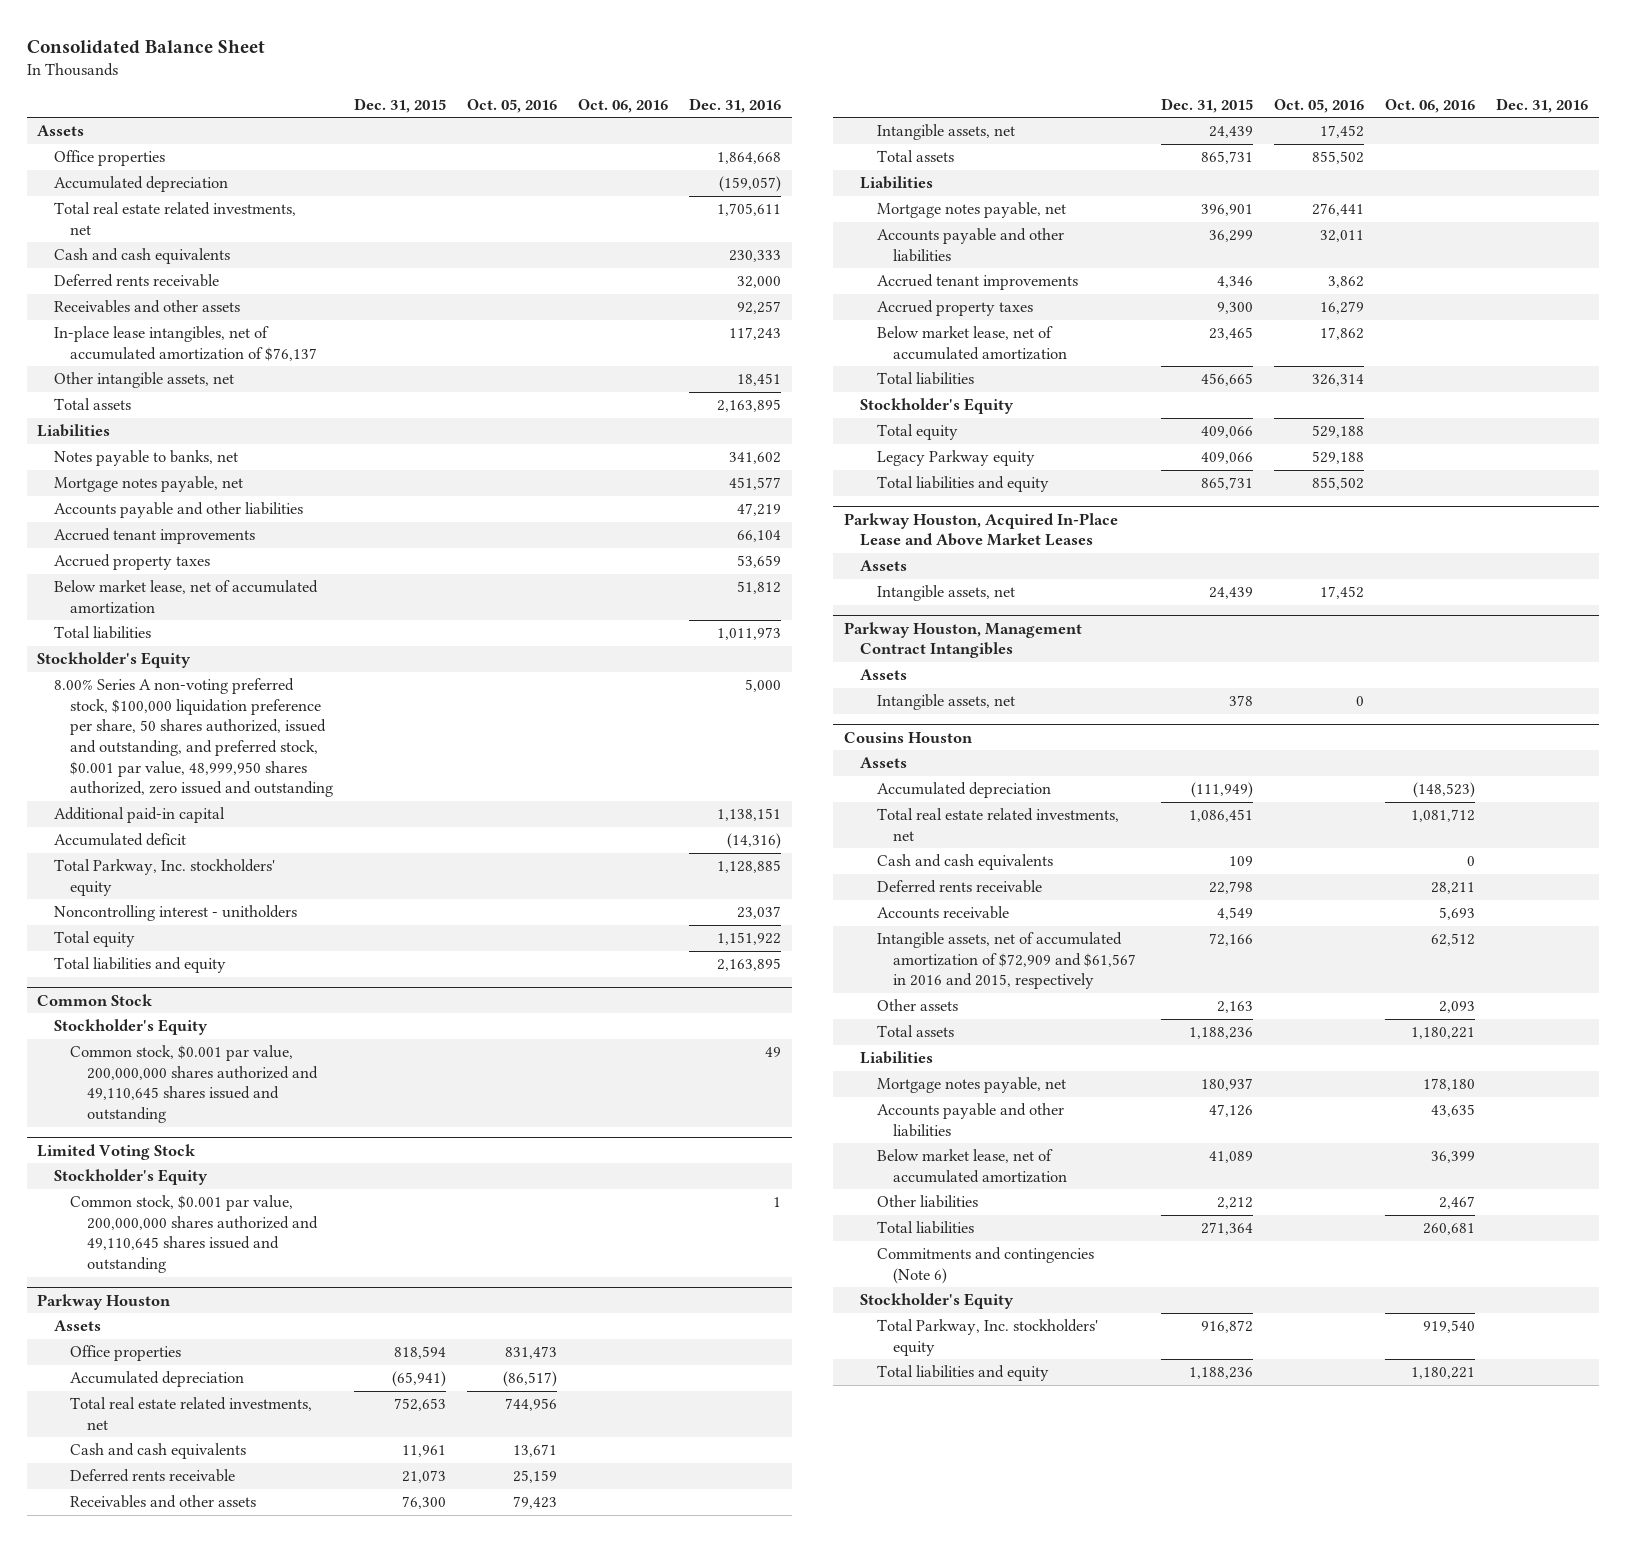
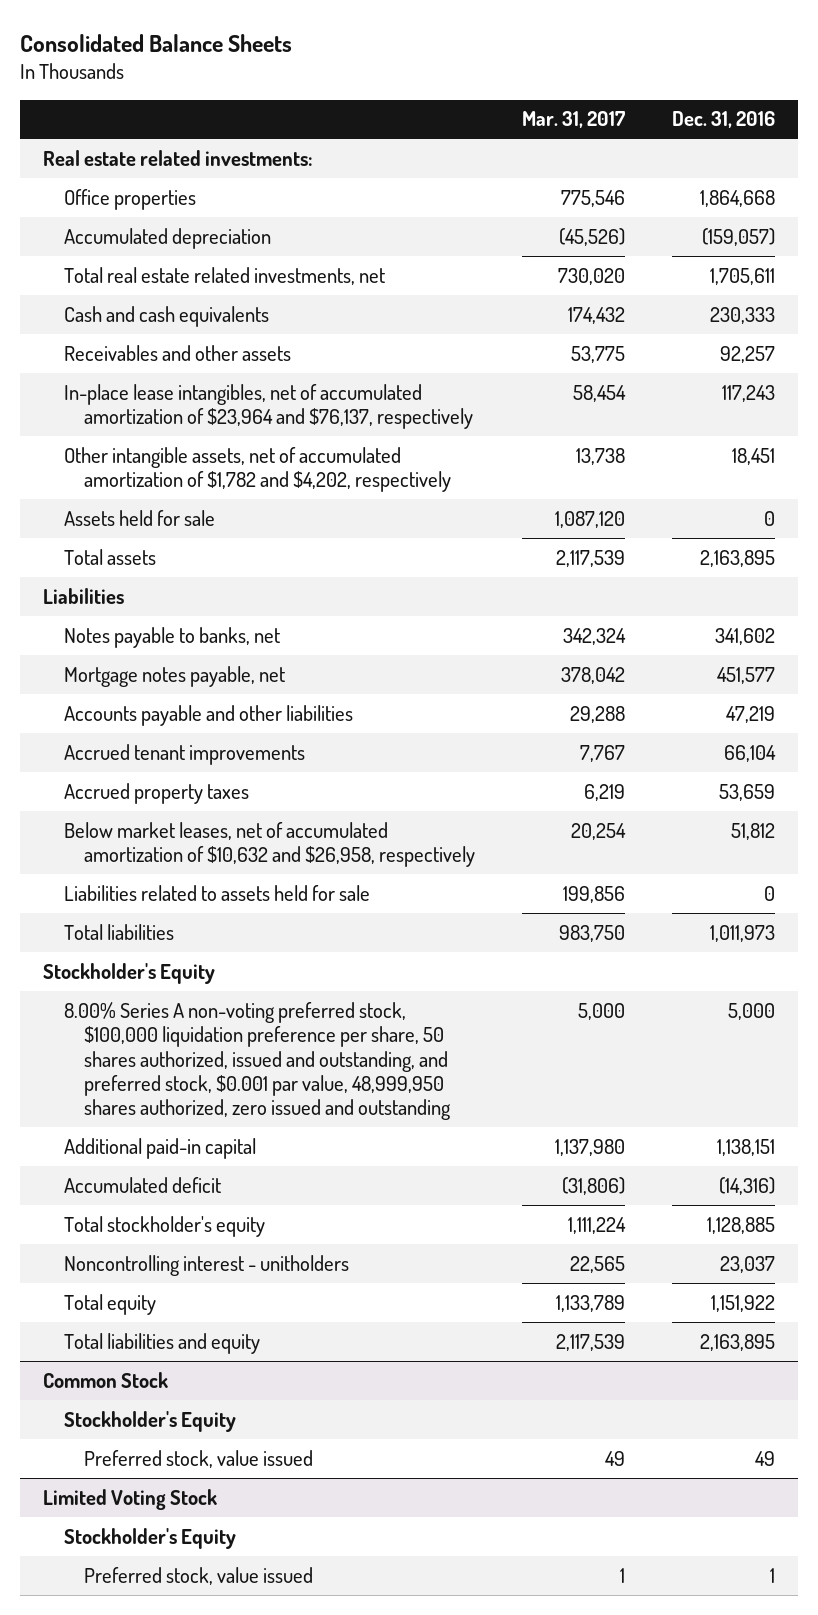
[26,39,265,54] Consolidated Balance Sheet -> [19,33,292,52] Consolidated Balance Sheets
[354,97,447,113] Dec. 31, 2015 -> none
[467,98,558,113] Oct. 05, 2016 -> none
[578,98,669,113] Oct. 06, 2016 -> none
none -> [522,111,626,129] Mar. 31, 2017
[37,125,85,137] Assets -> none
none -> [43,149,314,166] Real estate related investments:
[53,274,219,288] Deferred rents receivable -> none
[53,326,318,361] In-place lease intangibles, net of accumulated amortization of $76,137 -> [63,383,474,430] In-place lease intangibles, net of accumulated amortization of $23,964 and $76,137, respectively
[53,372,234,389] Other intangible assets, net -> [63,446,452,493] Other intangible assets, net of accumulated amortization of $1,782 and $4,202, respectively
none -> [63,509,215,526] Assets held for sale
[53,580,318,614] Below market lease, net of accumulated amortization -> [63,821,476,868] Below market leases, net of accumulated amortization of $10,632 and $26,958, respectively
none -> [63,884,370,901] Liabilities related to assets held for sale
[53,859,275,896] Total Parkway, Inc. stockholders' equity -> [63,1215,265,1237] Total stockholder's equity
[70,1045,318,1123] Common stock, $0.001 par value, 200,000,000 shares authorized and 49,110,645 shares issued and outstanding -> [84,1449,314,1468] Preferred stock, value issued
[37,1293,172,1310] Parkway Houston -> none
[53,1320,101,1332] Assets -> none
[70,1345,182,1362] Office properties -> none
[70,1371,245,1388] Accumulated depreciation -> none
[70,1397,313,1430] Total real estate related investments, net -> none
[70,1443,247,1460] Cash and cash equivalents -> none
[70,1469,236,1483] Deferred rents receivable -> none
[70,1495,257,1509] Receivables and other assets -> none
[876,124,1015,141] Intangible assets, net -> none
[876,150,954,163] Total assets -> none
[860,176,934,190] Liabilities -> none
[876,202,1066,219] Mortgage notes payable, net -> none
[876,228,1064,262] Accounts payable and other liabilities -> none
[876,274,1078,291] Accrued tenant improvements -> none
[876,300,1033,317] Accrued property taxes -> none
[876,326,1068,360] Below market lease, net of accumulated amortization -> none
[876,372,974,386] Total liabilities -> none
[860,398,1015,415] Stockholder's Equity -> none
[876,424,958,441] Total equity -> none
[876,450,1035,467] Legacy Parkway equity -> none
[876,476,1049,493] Total liabilities and equity -> none
[843,512,1118,547] Parkway Houston, Acquired In-Place Lease and Above Market Leases -> none
[860,560,908,572] Assets -> none
[876,585,1015,602] Intangible assets, net -> none
[843,621,1082,659] Parkway Houston, Management Contract Intangibles -> none
[860,669,908,681] Assets -> none
[876,694,1015,711] Intangible assets, net -> none
[843,731,973,743] Cousins Houston -> none
[860,757,908,769] Assets -> none
[876,782,1051,799] Accumulated depreciation -> none
[876,808,1119,841] Total real estate related investments, net -> none
[876,854,1053,871] Cash and cash equivalents -> none
[876,880,1042,894] Deferred rents receivable -> none
[876,906,1009,920] Accounts receivable -> none
[876,932,1137,990] Intangible assets, net of accumulated amortization of $72,909 and $61,567 in 2016 and 2015, respectively -> none
[876,999,958,1012] Other assets -> none
[876,1025,954,1038] Total assets -> none
[860,1051,934,1065] Liabilities -> none
[876,1077,1066,1094] Mortgage notes payable, net -> none
[876,1103,1064,1137] Accounts payable and other liabilities -> none
[876,1149,1068,1183] Below market lease, net of accumulated amortization -> none
[876,1195,978,1209] Other liabilities -> none
[876,1221,974,1235] Total liabilities -> none
[876,1247,1094,1284] Commitments and contingencies (Note 6) -> none
[860,1293,1015,1310] Stockholder's Equity -> none
[876,1319,1098,1356] Total Parkway, Inc. stockholders' equity -> none
[876,1365,1049,1382] Total liabilities and equity -> none
[70,1195,318,1273] Common stock, $0.001 par value, 200,000,000 shares authorized and 49,110,645 shares issued and outstanding -> [84,1566,314,1585] Preferred stock, value issued

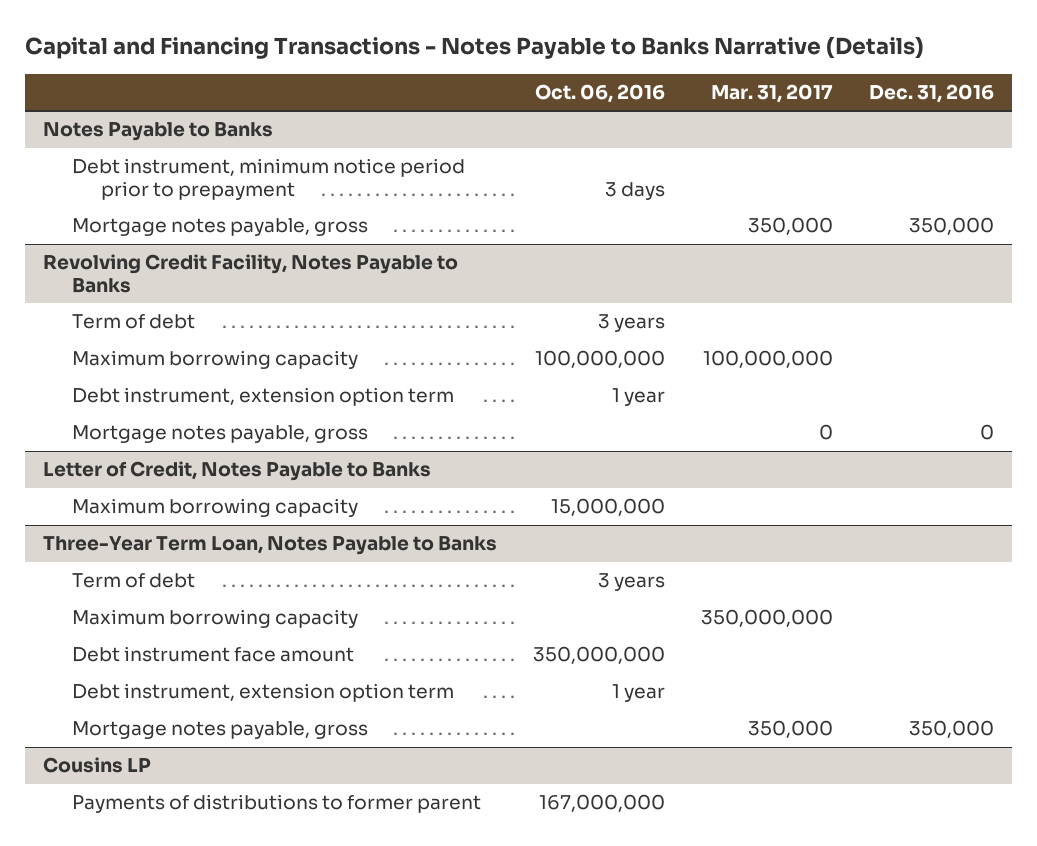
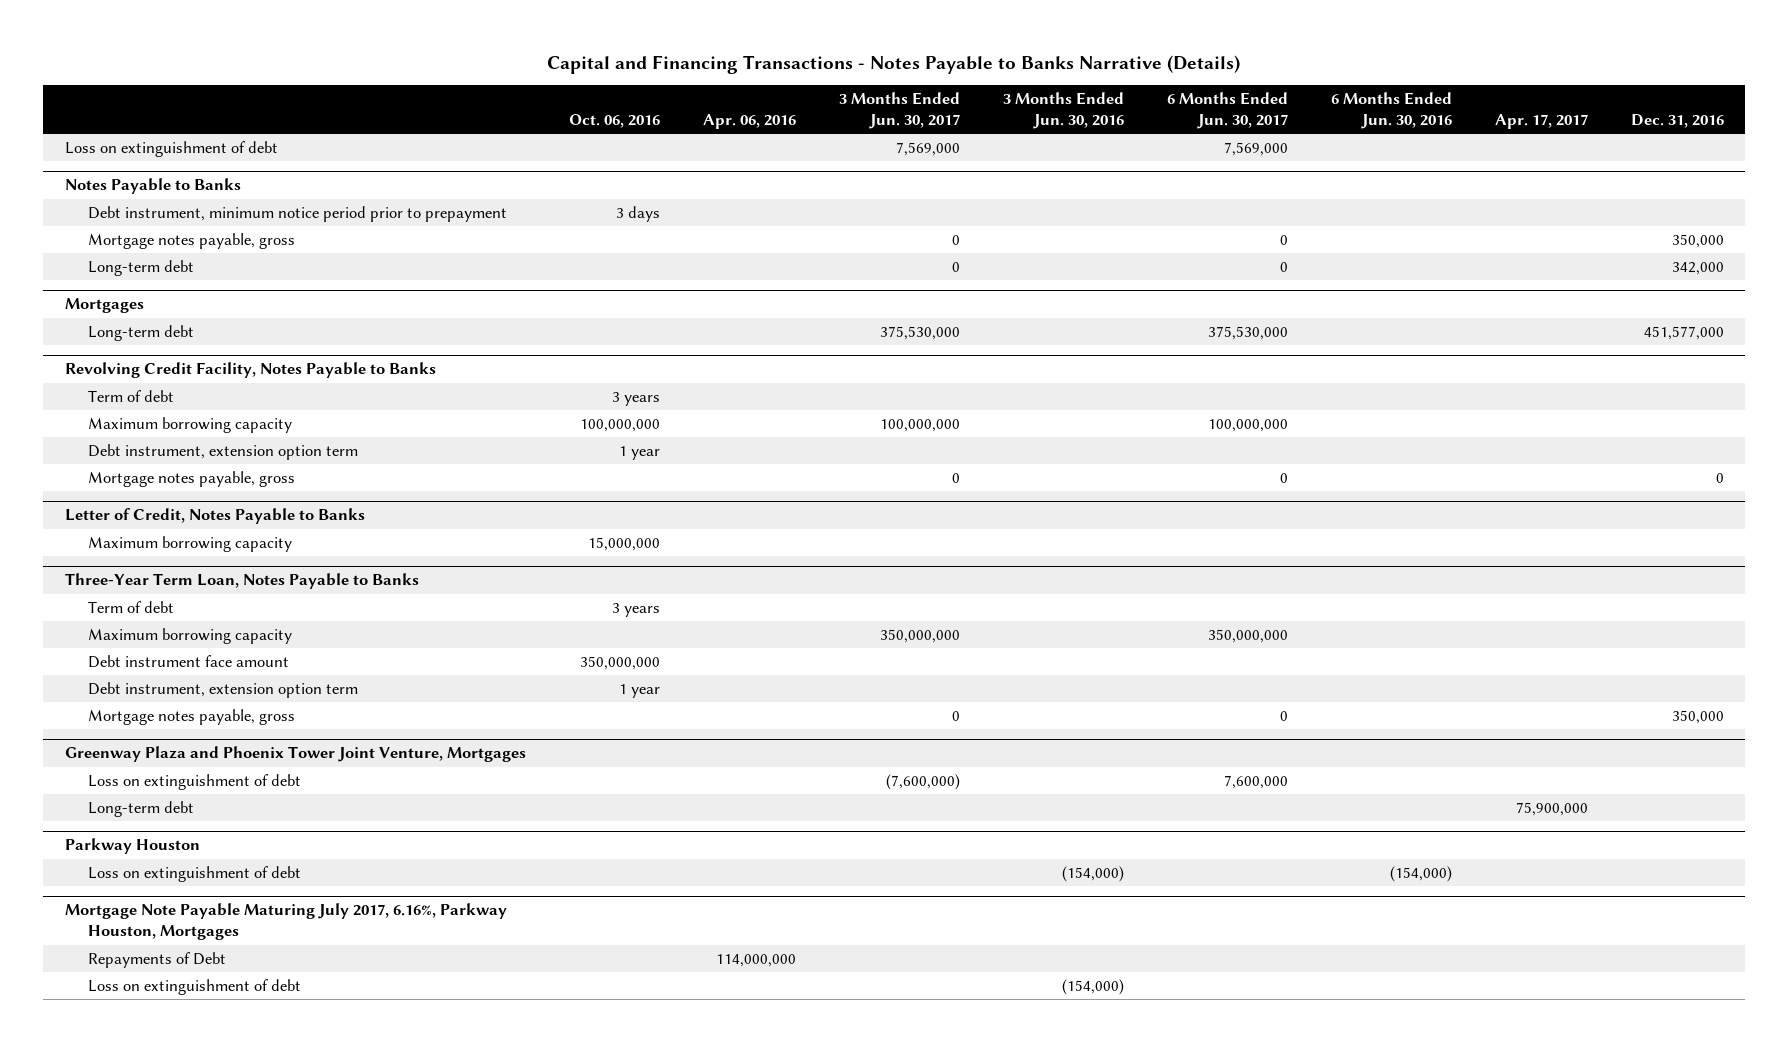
[711,83,834,103] Mar. 31, 2017 -> none
none -> [702,114,796,130] Apr. 06, 2016
none -> [838,92,960,130] 3 Months Ended Jun. 30, 2017
none -> [1002,92,1124,130] 3 Months Ended Jun. 30, 2016
none -> [1166,92,1288,130] 6 Months Ended Jun. 30, 2017
none -> [1330,92,1452,130] 6 Months Ended Jun. 30, 2016
none -> [1494,114,1588,130] Apr. 17, 2017
none -> [64,140,278,157] Loss on extinguishment of debt
none -> [87,259,194,276] Long-term debt
none -> [64,298,144,314] Mortgages
none -> [87,324,194,341] Long-term debt
[42,757,151,774] Cousins LP -> none
[71,794,481,814] Payments of distributions to former parent -> none
none -> [64,746,526,763] Greenway Plaza and Phoenix Tower Joint Venture, Mortgages
none -> [87,773,301,790] Loss on extinguishment of debt
none -> [87,800,194,817] Long-term debt
none -> [64,838,200,855] Parkway Houston
none -> [87,865,301,882] Loss on extinguishment of debt
none -> [64,903,507,941] Mortgage Note Payable Maturing July 2017, 6.16%, Parkway Houston, Mortgages
none -> [87,951,226,968] Repayments of Debt
none -> [87,978,301,995] Loss on extinguishment of debt

